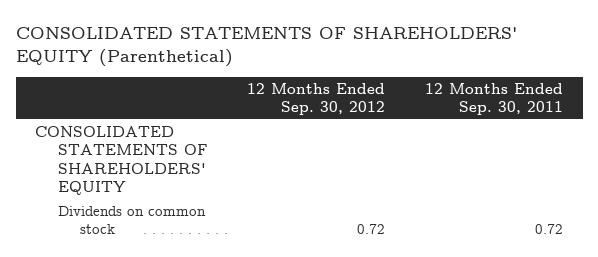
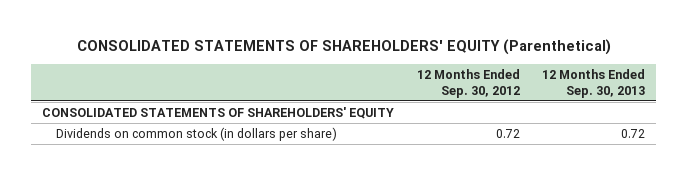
[424,82,563,116] 12 Months Ended Sep. 30, 2011 -> none
none -> [541,69,645,98] 12 Months Ended Sep. 30, 2013
[57,205,206,235] Dividends on common stock -> [55,127,337,142] Dividends on common stock (in dollars per share)

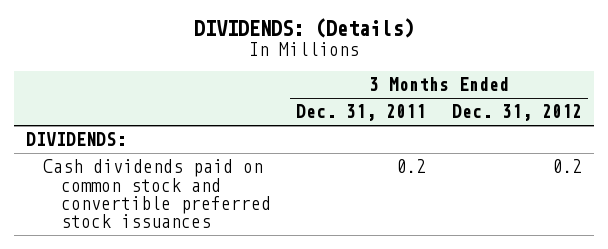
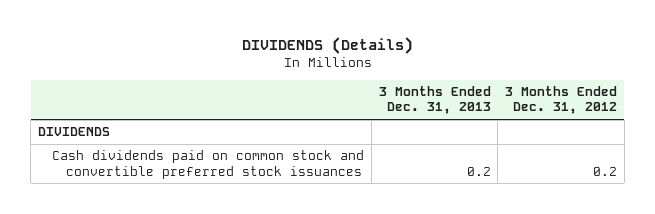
[193,18,414,39] DIVIDENDS: (Details) -> [241,37,413,55] DIVIDENDS (Details)
[296,104,427,122] Dec. 31, 2011 -> none
none -> [378,86,491,115] 3 Months Ended Dec. 31, 2013
[26,132,127,147] DIVIDENDS: -> [38,127,111,137] DIVIDENDS

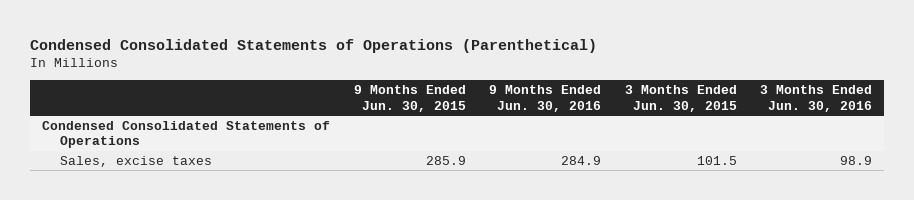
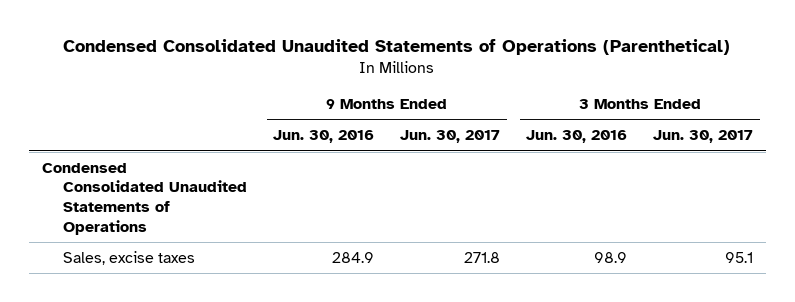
[30,39,598,54] Condensed Consolidated Statements of Operations (Parenthetical) -> [63,39,731,56] Condensed Consolidated Unaudited Statements of Operations (Parenthetical)
[353,85,466,112] 9 Months Ended Jun. 30, 2015 -> none
[624,85,737,112] 3 Months Ended Jun. 30, 2015 -> none
none -> [400,130,501,144] Jun. 30, 2017
none -> [653,130,754,144] Jun. 30, 2017
[41,120,330,149] Condensed Consolidated Statements of Operations -> [41,162,248,235] Condensed Consolidated Unaudited Statements of Operations

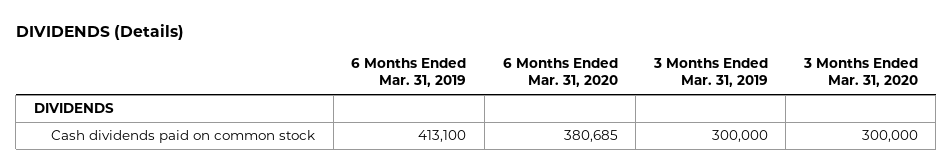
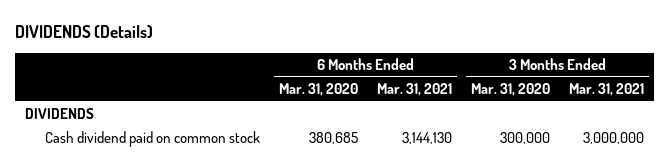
[351,58,467,88] 6 Months Ended Mar. 31, 2019 -> none
[652,58,768,88] 3 Months Ended Mar. 31, 2019 -> none
none -> [377,83,453,97] Mar. 31, 2021
none -> [569,83,645,97] Mar. 31, 2021
[51,130,316,144] Cash dividends paid on common stock -> [44,131,260,148] Cash dividend paid on common stock

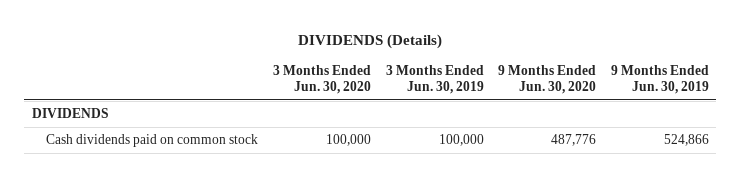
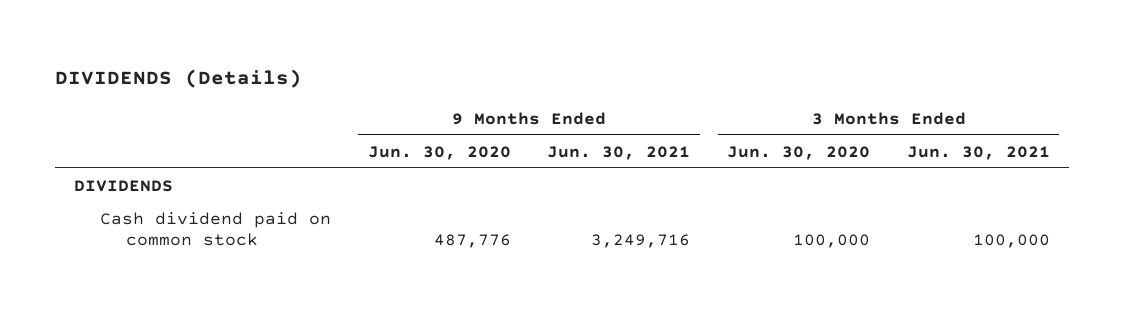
[385,65,484,95] 3 Months Ended Jun. 30, 2019 -> none
[611,65,710,95] 9 Months Ended Jun. 30, 2019 -> none
none -> [547,145,691,160] Jun. 30, 2021
none -> [907,145,1051,160] Jun. 30, 2021
[46,134,259,148] Cash dividends paid on common stock -> [99,211,331,247] Cash dividend paid on common stock

